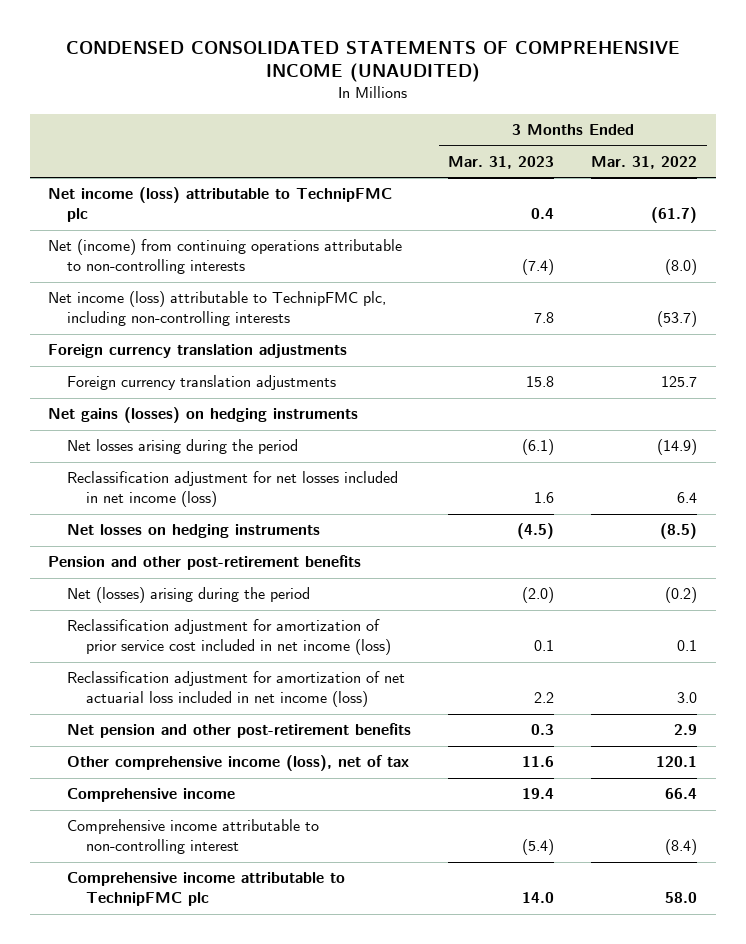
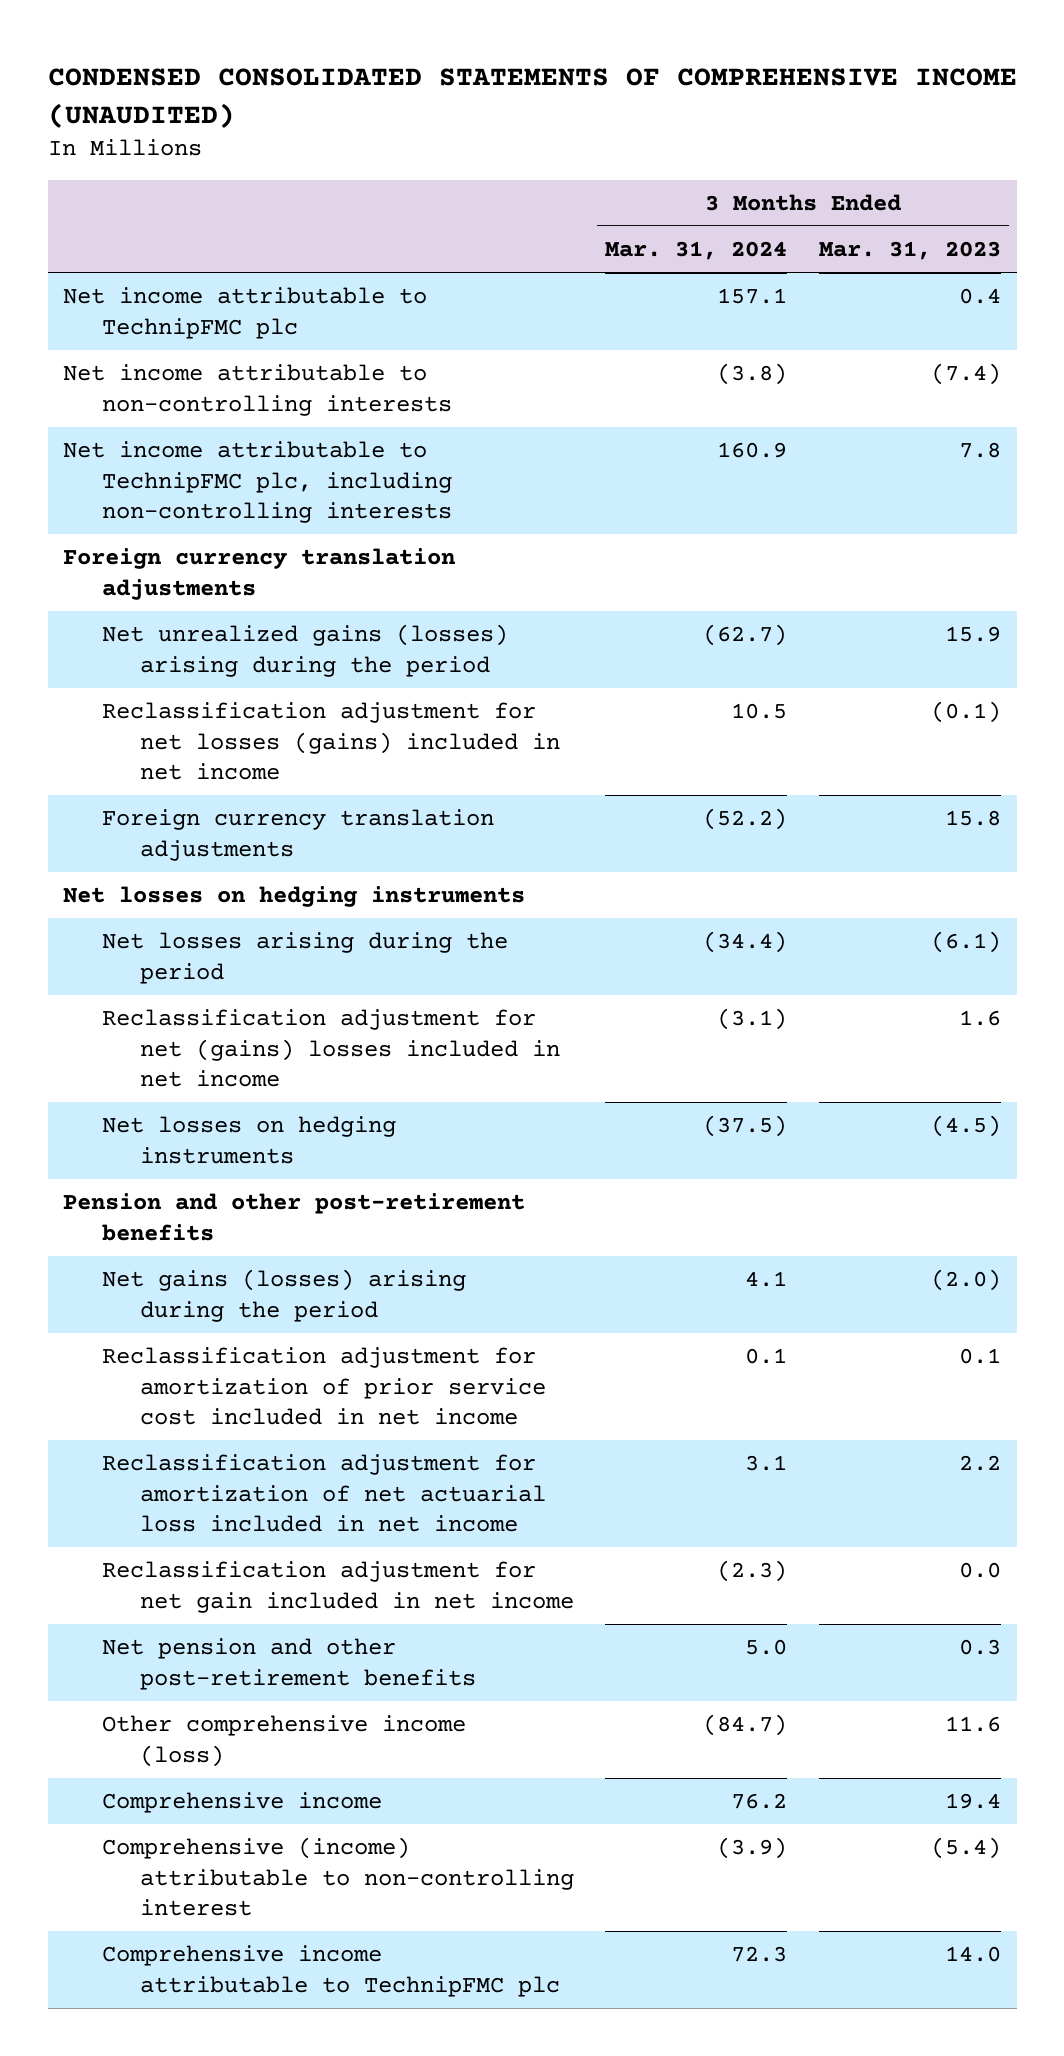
[591,155,698,169] Mar. 31, 2022 -> none
none -> [605,241,788,261] Mar. 31, 2024
[48,187,393,223] Net income (loss) attributable to TechnipFMC plc -> [63,287,428,339] Net income attributable to TechnipFMC plc
[48,239,403,275] Net (income) from continuing operations attributable to non-controlling interests -> [63,364,452,416] Net income attributable to non-controlling interests
[48,291,387,327] Net income (loss) attributable to TechnipFMC plc, including non-controlling interests -> [63,441,452,524] Net income attributable to TechnipFMC plc, including non-controlling interests
none -> [101,624,508,677] Net unrealized gains (losses) arising during the period
none -> [101,702,560,781] Reclassification adjustment for net losses (gains) included in net income
[48,407,359,424] Net gains (losses) on hedging instruments -> [63,886,526,908] Net losses on hedging instruments
[67,471,399,508] Reclassification adjustment for net losses included in net income (loss) -> [101,1009,560,1088] Reclassification adjustment for net (gains) losses included in net income
[67,587,311,604] Net (losses) arising during the period -> [101,1269,466,1322] Net gains (losses) arising during the period
[67,619,391,656] Reclassification adjustment for amortization of prior service cost included in net income (loss) -> [101,1347,546,1426] Reclassification adjustment for amortization of prior service cost included in net income
[67,671,406,708] Reclassification adjustment for amortization of net actuarial loss included in net income (loss) -> [101,1454,546,1533] Reclassification adjustment for amortization of net actuarial loss included in net income
none -> [101,1561,574,1613] Reclassification adjustment for net gain included in net income
[67,755,410,772] Other comprehensive income (loss), net of tax -> [101,1715,466,1767] Other comprehensive income (loss)
[67,819,320,855] Comprehensive income attributable to non-controlling interest -> [101,1837,574,1917] Comprehensive (income) attributable to non-controlling interest

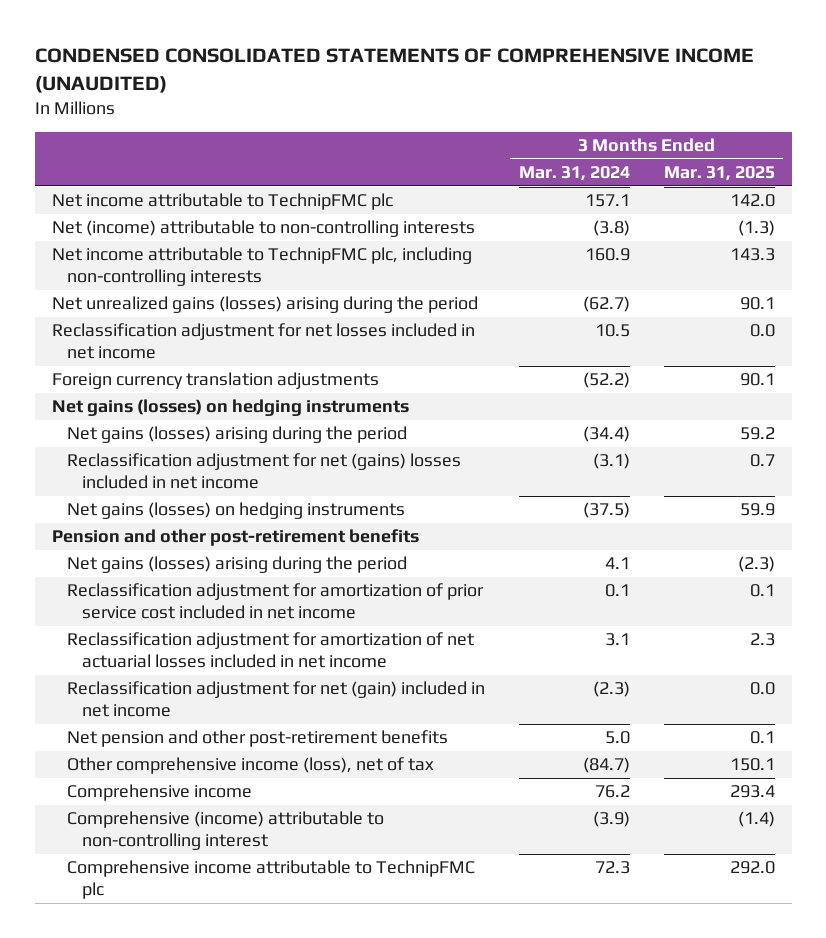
[819,241,1002,261] Mar. 31, 2023 -> none
none -> [663,165,775,181] Mar. 31, 2025
[63,364,452,416] Net income attributable to non-controlling interests -> [51,220,475,238] Net (income) attributable to non-controlling interests
[63,548,457,600] Foreign currency translation adjustments -> none
[101,702,560,781] Reclassification adjustment for net losses (gains) included in net income -> [51,323,475,360] Reclassification adjustment for net losses included in net income
[63,886,526,908] Net losses on hedging instruments -> [51,399,409,417] Net gains (losses) on hedging instruments
[101,932,508,984] Net losses arising during the period -> [66,426,407,444] Net gains (losses) arising during the period
[101,1116,396,1164] Net losses on hedging instruments -> [66,502,405,520] Net gains (losses) on hedging instruments
[101,1454,546,1533] Reclassification adjustment for amortization of net actuarial loss included in net income -> [66,632,474,669] Reclassification adjustment for amortization of net actuarial losses included in net income
[101,1561,574,1613] Reclassification adjustment for net gain included in net income -> [66,681,485,718] Reclassification adjustment for net (gain) included in net income
[101,1715,466,1767] Other comprehensive income (loss) -> [66,757,434,775] Other comprehensive income (loss), net of tax

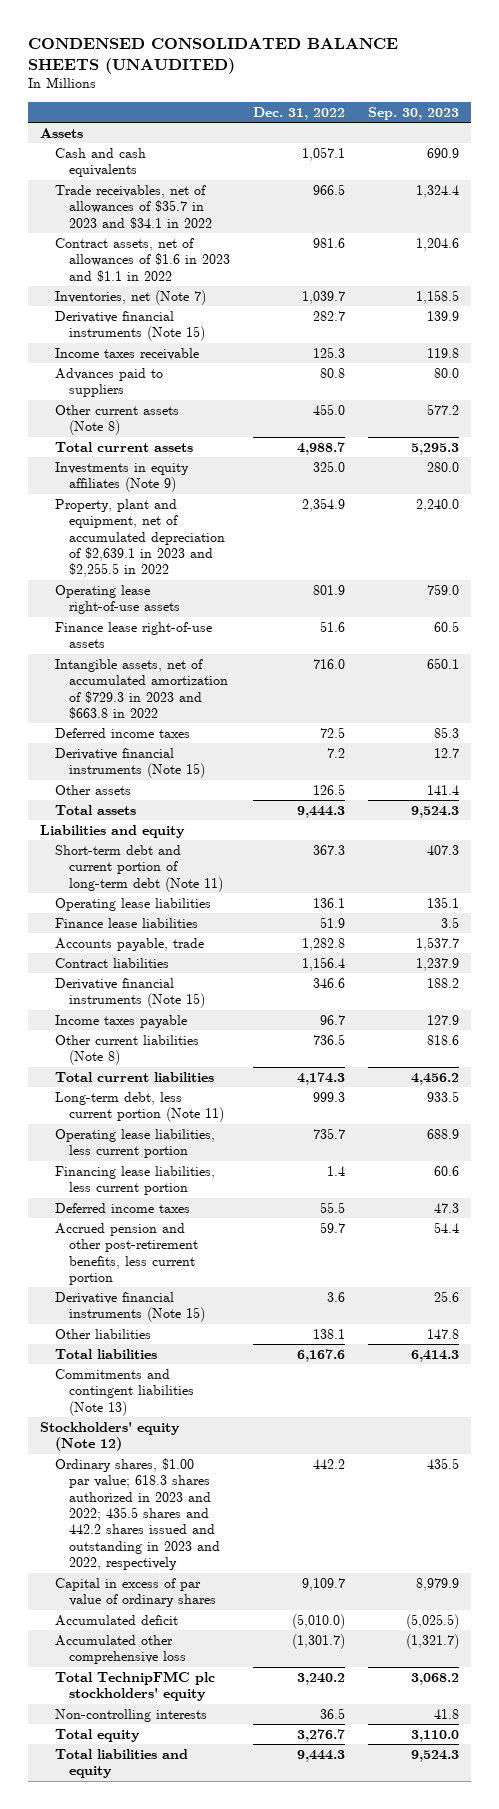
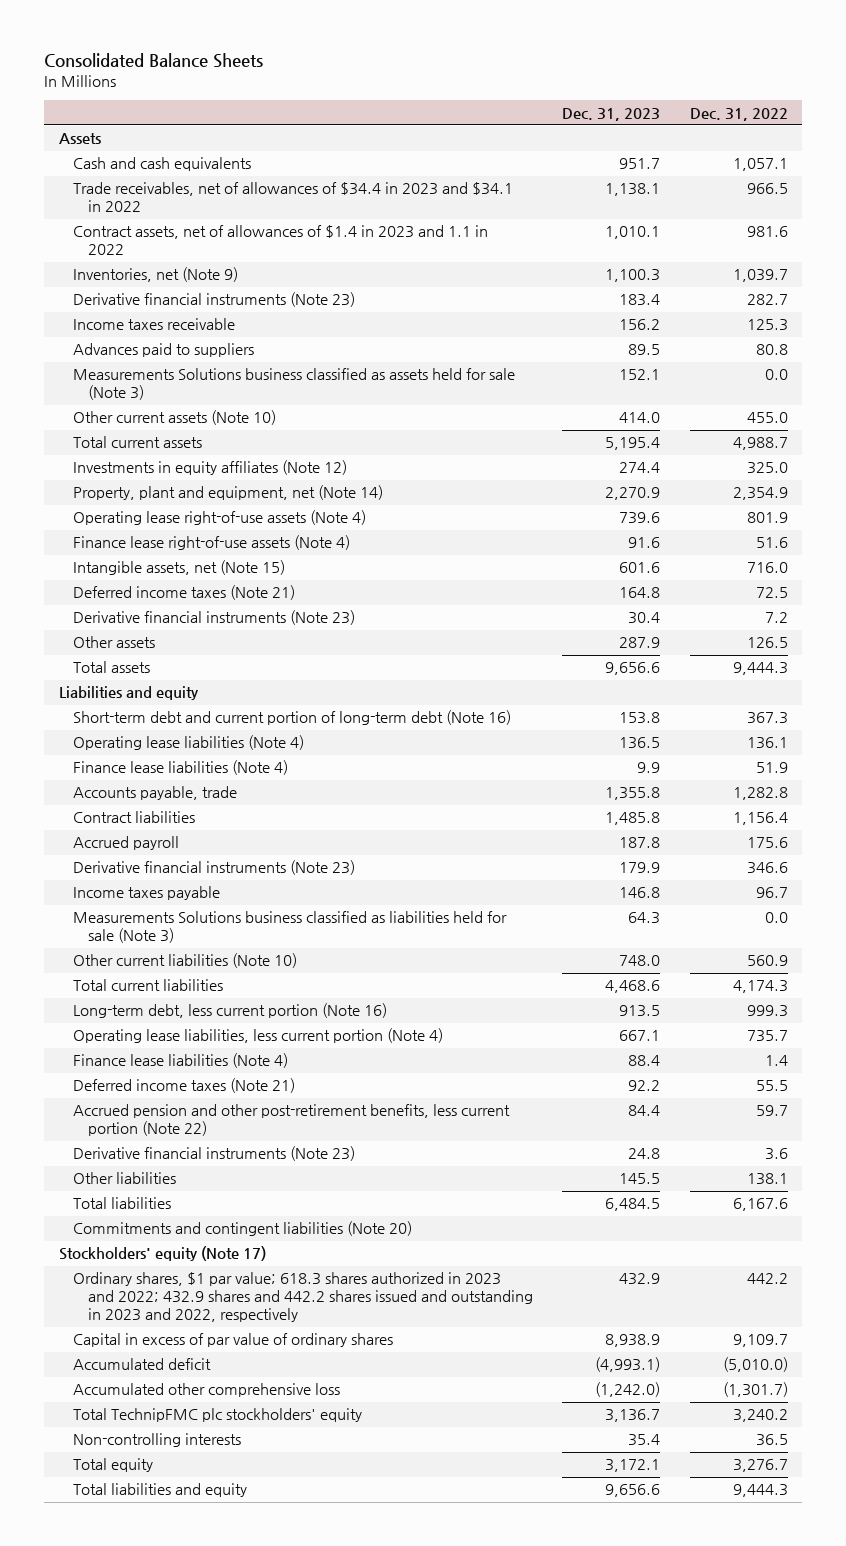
[28,38,399,75] CONDENSED CONSOLIDATED BALANCE SHEETS (UNAUDITED) -> [43,53,263,69] Consolidated Balance Sheets
[368,106,460,120] Sep. 30, 2023 -> none
none -> [562,107,661,121] Dec. 31, 2023
[54,184,213,229] Trade receivables, net of allowances of $35.7 in 2023 and $34.1 in 2022 -> [73,182,514,213] Trade receivables, net of allowances of $34.4 in 2023 and $34.1 in 2022
[54,237,231,282] Contract assets, net of allowances of $1.6 in 2023 and $1.1 in 2022 -> [73,225,489,256] Contract assets, net of allowances of $1.4 in 2023 and 1.1 in 2022
[54,289,206,305] Inventories, net (Note 7) -> [73,267,239,283] Inventories, net (Note 9)
[54,310,206,342] Derivative financial instruments (Note 15) -> [73,292,356,308] Derivative financial instruments (Note 23)
none -> [73,368,516,401] Measurements Solutions business classified as assets held for sale (Note 3)
[54,404,179,436] Other current assets (Note 8) -> [73,410,277,426] Other current assets (Note 10)
[54,461,189,493] Investments in equity affiliates (Note 9) -> [73,460,348,476] Investments in equity affiliates (Note 12)
[54,498,226,578] Property, plant and equipment, net of accumulated depreciation of $2,639.1 in 2023 and $2,255.5 in 2022 -> [73,485,384,501] Property, plant and equipment, net (Note 14)
[54,584,181,615] Operating lease right-of-use assets -> [73,510,367,526] Operating lease right-of-use assets (Note 4)
[54,621,212,649] Finance lease right-of-use assets -> [73,535,351,551] Finance lease right-of-use assets (Note 4)
[54,658,229,720] Intangible assets, net of accumulated amortization of $729.3 in 2023 and $663.8 in 2022 -> [73,560,286,576] Intangible assets, net (Note 15)
[54,727,190,738] Deferred income taxes -> [73,585,296,601] Deferred income taxes (Note 21)
[54,747,206,779] Derivative financial instruments (Note 15) -> [73,610,356,626] Derivative financial instruments (Note 23)
[54,844,224,892] Short-term debt and current portion of long-term debt (Note 11) -> [73,710,512,726] Short-term debt and current portion of long-term debt (Note 16)
[54,897,211,911] Operating lease liabilities -> [73,735,305,751] Operating lease liabilities (Note 4)
[54,917,198,928] Finance lease liabilities -> [73,760,289,776] Finance lease liabilities (Note 4)
none -> [73,836,180,851] Accrued payroll
[54,977,206,1009] Derivative financial instruments (Note 15) -> [73,860,356,876] Derivative financial instruments (Note 23)
none -> [73,911,508,944] Measurements Solutions business classified as liabilities held for sale (Note 3)
[54,1034,199,1066] Other current liabilities (Note 8) -> [73,953,298,969] Other current liabilities (Note 10)
[313,1033,346,1045] 736.5 -> [746,955,788,967] 560.9
[54,1091,225,1123] Long-term debt, less current portion (Note 11) -> [73,1003,388,1019] Long-term debt, less current portion (Note 16)
[54,1128,215,1159] Operating lease liabilities, less current portion -> [73,1028,444,1044] Operating lease liabilities, less current portion (Note 4)
[54,1165,215,1196] Financing lease liabilities, less current portion -> [73,1053,289,1069] Finance lease liabilities (Note 4)
[54,1202,190,1213] Deferred income taxes -> [73,1078,296,1094] Deferred income taxes (Note 21)
[54,1222,199,1286] Accrued pension and other post-retirement benefits, less current portion -> [73,1104,511,1137] Accrued pension and other post-retirement benefits, less current portion (Note 22)
[54,1291,206,1323] Derivative financial instruments (Note 15) -> [73,1146,356,1162] Derivative financial instruments (Note 23)
[54,1368,195,1416] Commitments and contingent liabilities (Note 13) -> [73,1221,413,1237] Commitments and contingent liabilities (Note 20)
[39,1421,180,1452] Stockholders' equity (Note 12) -> [58,1246,266,1262] Stockholders' equity (Note 17)
[54,1457,221,1571] Ordinary shares, $1.00 par value; 618.3 shares authorized in 2023 and 2022; 435.5 shares and 442.2 shares issued and outstanding in 2023 and 2022, respectively -> [73,1272,533,1323] Ordinary shares, $1 par value; 618.3 shares authorized in 2023 and 2022; 432.9 shares and 442.2 shares issued and outstanding in 2023 and 2022, respectively

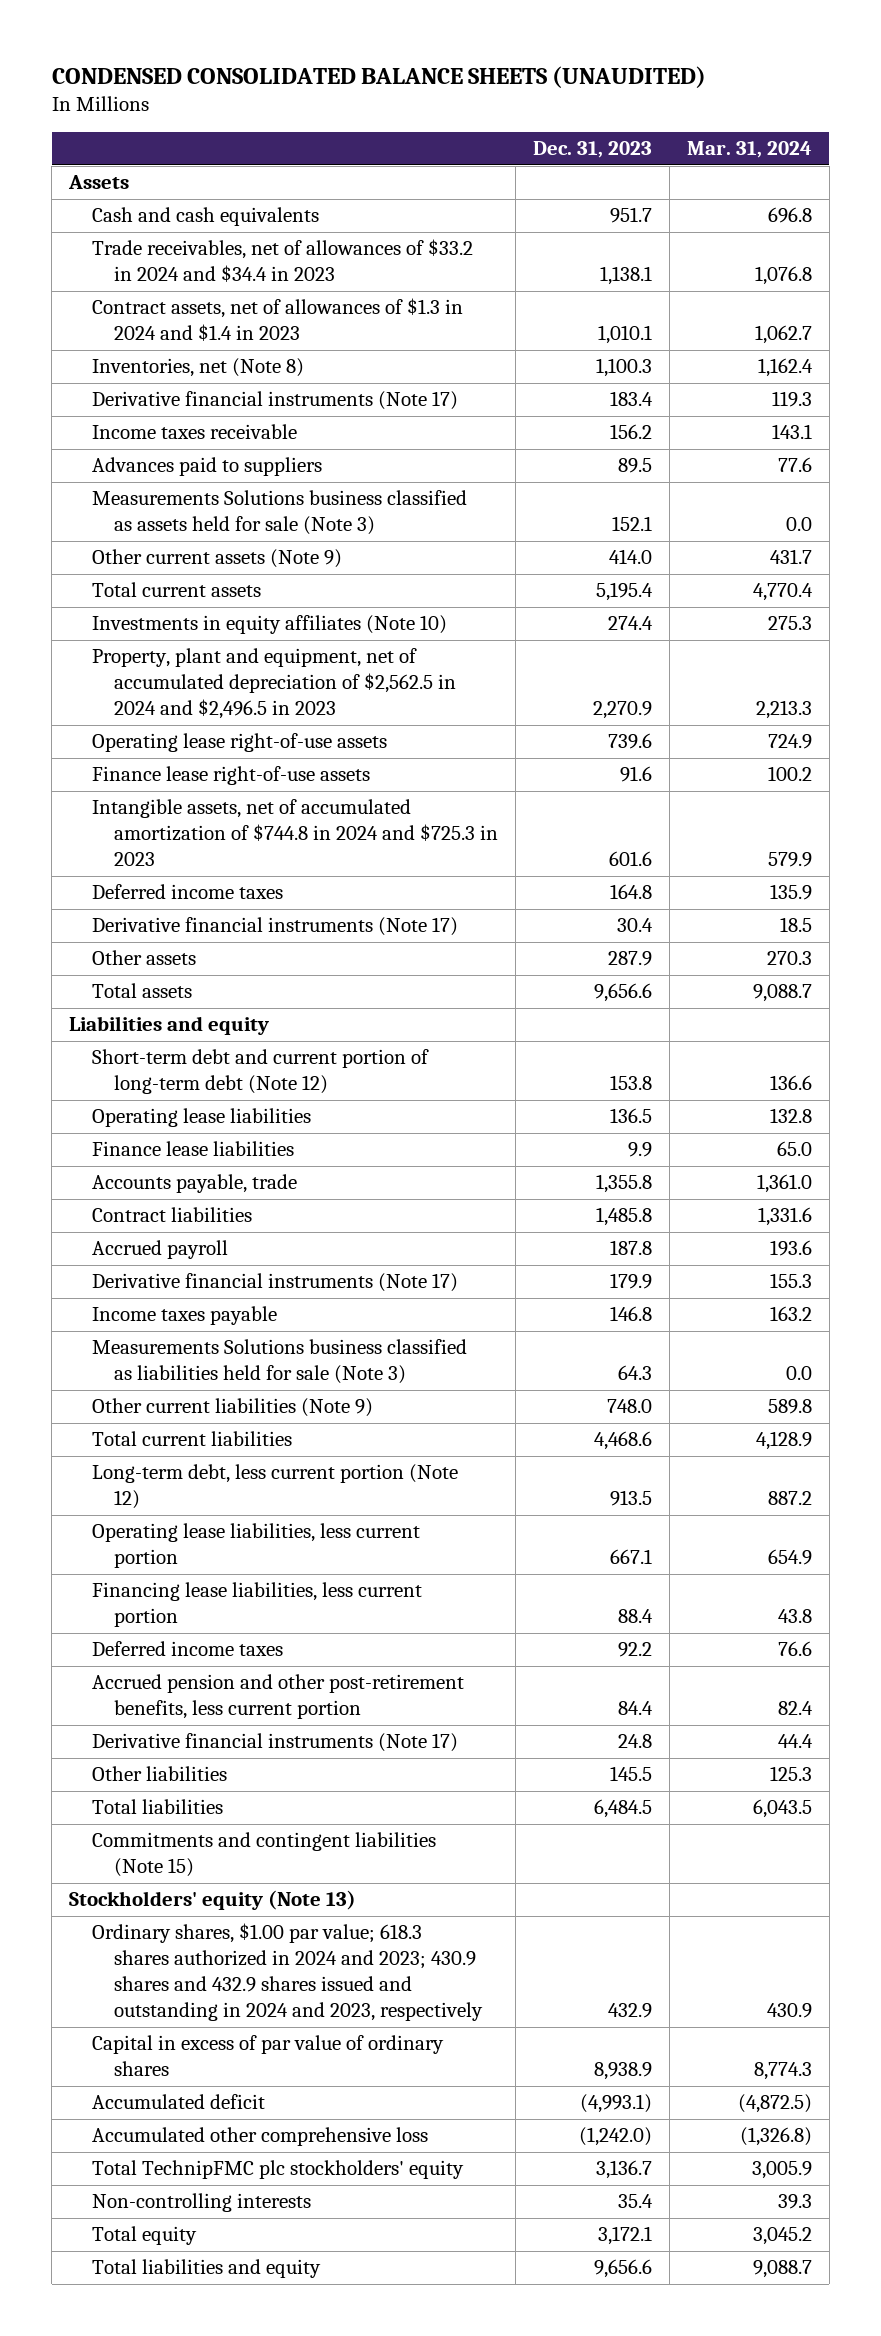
[43,53,263,69] Consolidated Balance Sheets -> [51,65,706,88] CONDENSED CONSOLIDATED BALANCE SHEETS (UNAUDITED)
[689,107,788,121] Dec. 31, 2022 -> none
none -> [686,141,812,159] Mar. 31, 2024
[73,182,514,213] Trade receivables, net of allowances of $34.4 in 2023 and $34.1 in 2022 -> [91,239,473,283] Trade receivables, net of allowances of $33.2 in 2024 and $34.4 in 2023
[73,225,489,256] Contract assets, net of allowances of $1.4 in 2023 and 1.1 in 2022 -> [91,298,463,342] Contract assets, net of allowances of $1.3 in 2024 and $1.4 in 2023
[73,267,239,283] Inventories, net (Note 9) -> [91,358,304,378] Inventories, net (Note 8)
[73,292,356,308] Derivative financial instruments (Note 23) -> [91,391,458,411] Derivative financial instruments (Note 17)
[73,410,277,426] Other current assets (Note 10) -> [91,549,342,569] Other current assets (Note 9)
[73,460,348,476] Investments in equity affiliates (Note 12) -> [91,615,447,635] Investments in equity affiliates (Note 10)
[73,485,384,501] Property, plant and equipment, net (Note 14) -> [91,648,456,720] Property, plant and equipment, net of accumulated depreciation of $2,562.5 in 2024 and $2,496.5 in 2023
[73,510,367,526] Operating lease right-of-use assets (Note 4) -> [91,733,387,753] Operating lease right-of-use assets
[73,535,351,551] Finance lease right-of-use assets (Note 4) -> [91,766,370,786] Finance lease right-of-use assets
[73,560,286,576] Intangible assets, net (Note 15) -> [91,799,498,867] Intangible assets, net of accumulated amortization of $744.8 in 2024 and $725.3 in 2023
[73,585,296,601] Deferred income taxes (Note 21) -> [91,884,283,900] Deferred income taxes
[73,610,356,626] Derivative financial instruments (Note 23) -> [91,917,458,937] Derivative financial instruments (Note 17)
[73,710,512,726] Short-term debt and current portion of long-term debt (Note 16) -> [91,1049,429,1095] Short-term debt and current portion of long-term debt (Note 12)
[73,735,305,751] Operating lease liabilities (Note 4) -> [91,1108,311,1128] Operating lease liabilities
[73,760,289,776] Finance lease liabilities (Note 4) -> [91,1141,294,1157] Finance lease liabilities
[73,860,356,876] Derivative financial instruments (Note 23) -> [91,1273,458,1293] Derivative financial instruments (Note 17)
[73,953,298,969] Other current liabilities (Note 10) -> [91,1398,373,1418] Other current liabilities (Note 9)
[73,1003,388,1019] Long-term debt, less current portion (Note 16) -> [91,1464,458,1510] Long-term debt, less current portion (Note 12)
[73,1028,444,1044] Operating lease liabilities, less current portion (Note 4) -> [91,1523,420,1569] Operating lease liabilities, less current portion
[73,1053,289,1069] Finance lease liabilities (Note 4) -> [91,1582,422,1628] Financing lease liabilities, less current portion
[73,1078,296,1094] Deferred income taxes (Note 21) -> [91,1641,283,1657] Deferred income taxes
[73,1104,511,1137] Accrued pension and other post-retirement benefits, less current portion (Note 22) -> [91,1674,464,1720] Accrued pension and other post-retirement benefits, less current portion
[73,1146,356,1162] Derivative financial instruments (Note 23) -> [91,1733,458,1753] Derivative financial instruments (Note 17)
[73,1221,413,1237] Commitments and contingent liabilities (Note 20) -> [91,1832,436,1878] Commitments and contingent liabilities (Note 15)
[58,1246,266,1262] Stockholders' equity (Note 17) -> [69,1890,357,1911] Stockholders' equity (Note 13)
[73,1272,533,1323] Ordinary shares, $1 par value; 618.3 shares authorized in 2023 and 2022; 432.9 shares and 442.2 shares issued and outstanding in 2023 and 2022, respectively -> [91,1923,483,2022] Ordinary shares, $1.00 par value; 618.3 shares authorized in 2024 and 2023; 430.9 shares and 432.9 shares issued and outstanding in 2024 and 2023, respectively

